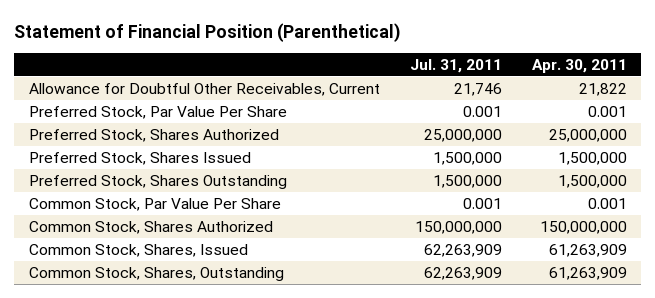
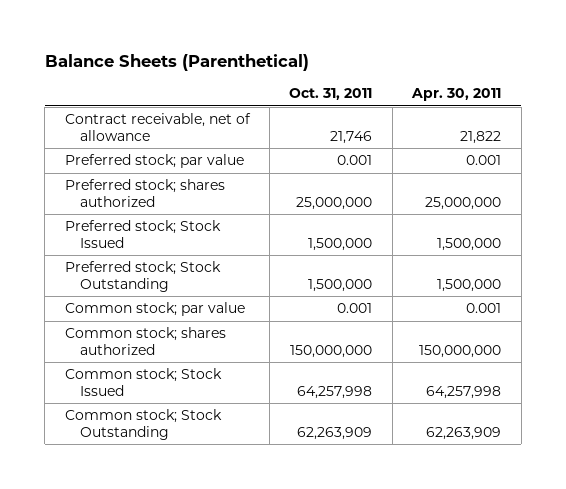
[13,22,401,42] Statement of Financial Position (Parenthetical) -> [44,53,309,71] Balance Sheets (Parenthetical)
[409,58,502,73] Jul. 31, 2011 -> none
none -> [289,88,373,101] Oct. 31, 2011
[28,82,380,96] Allowance for Doubtful Other Receivables, Current -> [64,113,251,141] Contract receivable, net of allowance
[28,105,287,119] Preferred Stock, Par Value Per Share -> [64,154,244,169] Preferred stock; par value
[28,128,279,142] Preferred Stock, Shares Authorized -> [64,179,225,207] Preferred stock; shares authorized
[28,151,251,165] Preferred Stock, Shares Issued -> [64,220,221,248] Preferred stock; Stock Issued
[28,174,287,189] Preferred Stock, Shares Outstanding -> [64,261,221,292] Preferred stock; Stock Outstanding
[28,197,281,211] Common Stock, Par Value Per Share -> [64,302,245,317] Common stock; par value
[28,220,273,234] Common Stock, Shares Authorized -> [64,327,226,355] Common stock; shares authorized
[28,243,248,257] Common Stock, Shares, Issued -> [64,368,222,396] Common stock; Stock Issued
[548,243,627,257] 61,263,909 -> [426,385,502,399] 64,257,998
[28,266,284,281] Common Stock, Shares, Outstanding -> [64,409,222,440] Common stock; Stock Outstanding
[548,266,627,280] 61,263,909 -> [426,426,502,440] 62,263,909

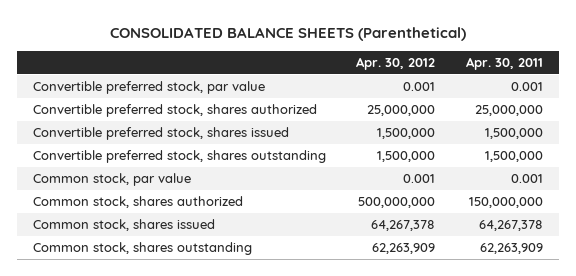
[44,53,309,71] Balance Sheets (Parenthetical) -> [109,26,466,41] CONSOLIDATED BALANCE SHEETS (Parenthetical)
[289,88,373,101] Oct. 31, 2011 -> none
none -> [356,56,436,70] Apr. 30, 2012
[64,113,251,141] Contract receivable, net of allowance -> none
[64,154,244,169] Preferred stock; par value -> [32,81,265,95] Convertible preferred stock, par value
[64,179,225,207] Preferred stock; shares authorized -> [32,104,317,118] Convertible preferred stock, shares authorized
[64,220,221,248] Preferred stock; Stock Issued -> [32,127,289,141] Convertible preferred stock, shares issued
[64,261,221,292] Preferred stock; Stock Outstanding -> [32,150,326,164] Convertible preferred stock, shares outstanding
[64,302,245,317] Common stock; par value -> [32,173,191,187] Common stock, par value
[64,327,226,355] Common stock; shares authorized -> [32,196,243,209] Common stock, shares authorized
[64,368,222,396] Common stock; Stock Issued -> [32,219,215,232] Common stock, shares issued
[426,385,502,399] 64,257,998 -> [479,220,544,232] 64,267,378
[64,409,222,440] Common stock; Stock Outstanding -> [32,242,252,256] Common stock, shares outstanding

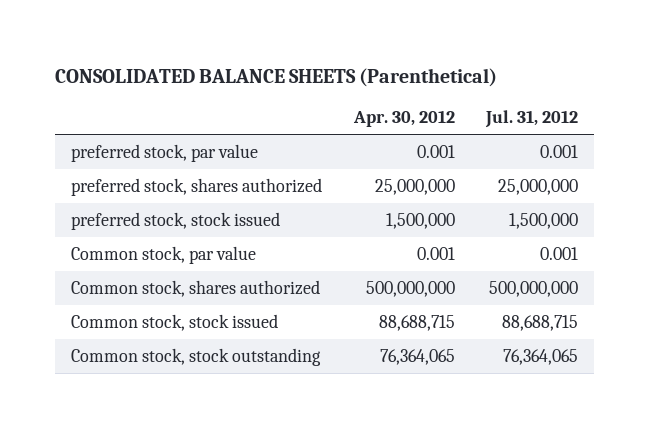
[466,56,544,70] Apr. 30, 2011 -> none
none -> [484,110,578,129] Jul. 31, 2012
[32,150,326,164] Convertible preferred stock, shares outstanding -> none
[32,81,265,95] Convertible preferred stock, par value -> [71,144,259,163] preferred stock, par value
[32,104,317,118] Convertible preferred stock, shares authorized -> [71,178,323,197] preferred stock, shares authorized
[32,127,289,141] Convertible preferred stock, shares issued -> [71,212,281,231] preferred stock, stock issued
[32,219,215,232] Common stock, shares issued -> [71,314,279,332] Common stock, stock issued
[371,220,436,232] 64,267,378 -> [378,315,455,332] 88,688,715
[32,242,252,256] Common stock, shares outstanding -> [71,348,322,367] Common stock, stock outstanding
[372,243,436,255] 62,263,909 -> [379,349,455,366] 76,364,065

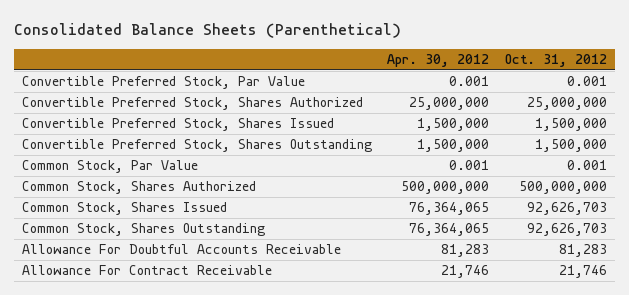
[55,67,498,87] CONSOLIDATED BALANCE SHEETS (Parenthetical) -> [13,23,401,39] Consolidated Balance Sheets (Parenthetical)
[484,110,578,129] Jul. 31, 2012 -> none
none -> [505,53,608,67] Oct. 31, 2012
[71,144,259,163] preferred stock, par value -> [21,76,305,90] Convertible Preferred Stock, Par Value
[71,178,323,197] preferred stock, shares authorized -> [21,97,363,111] Convertible Preferred Stock, Shares Authorized
[71,212,281,231] preferred stock, stock issued -> [21,118,334,132] Convertible Preferred Stock, Shares Issued
none -> [21,139,372,153] Convertible Preferred Stock, Shares Outstanding
[71,246,257,265] Common stock, par value -> [21,160,198,174] Common Stock, Par Value
[71,280,321,298] Common stock, shares authorized -> [21,181,256,195] Common Stock, Shares Authorized
[71,314,279,332] Common stock, stock issued -> [21,202,227,216] Common Stock, Shares Issued
[378,315,455,332] 88,688,715 -> [409,202,490,216] 76,364,065
[71,348,322,367] Common stock, stock outstanding -> [21,223,265,237] Common Stock, Shares Outstanding
none -> [21,244,341,255] Allowance For Doubtful Accounts Receivable
none -> [21,265,272,276] Allowance For Contract Receivable

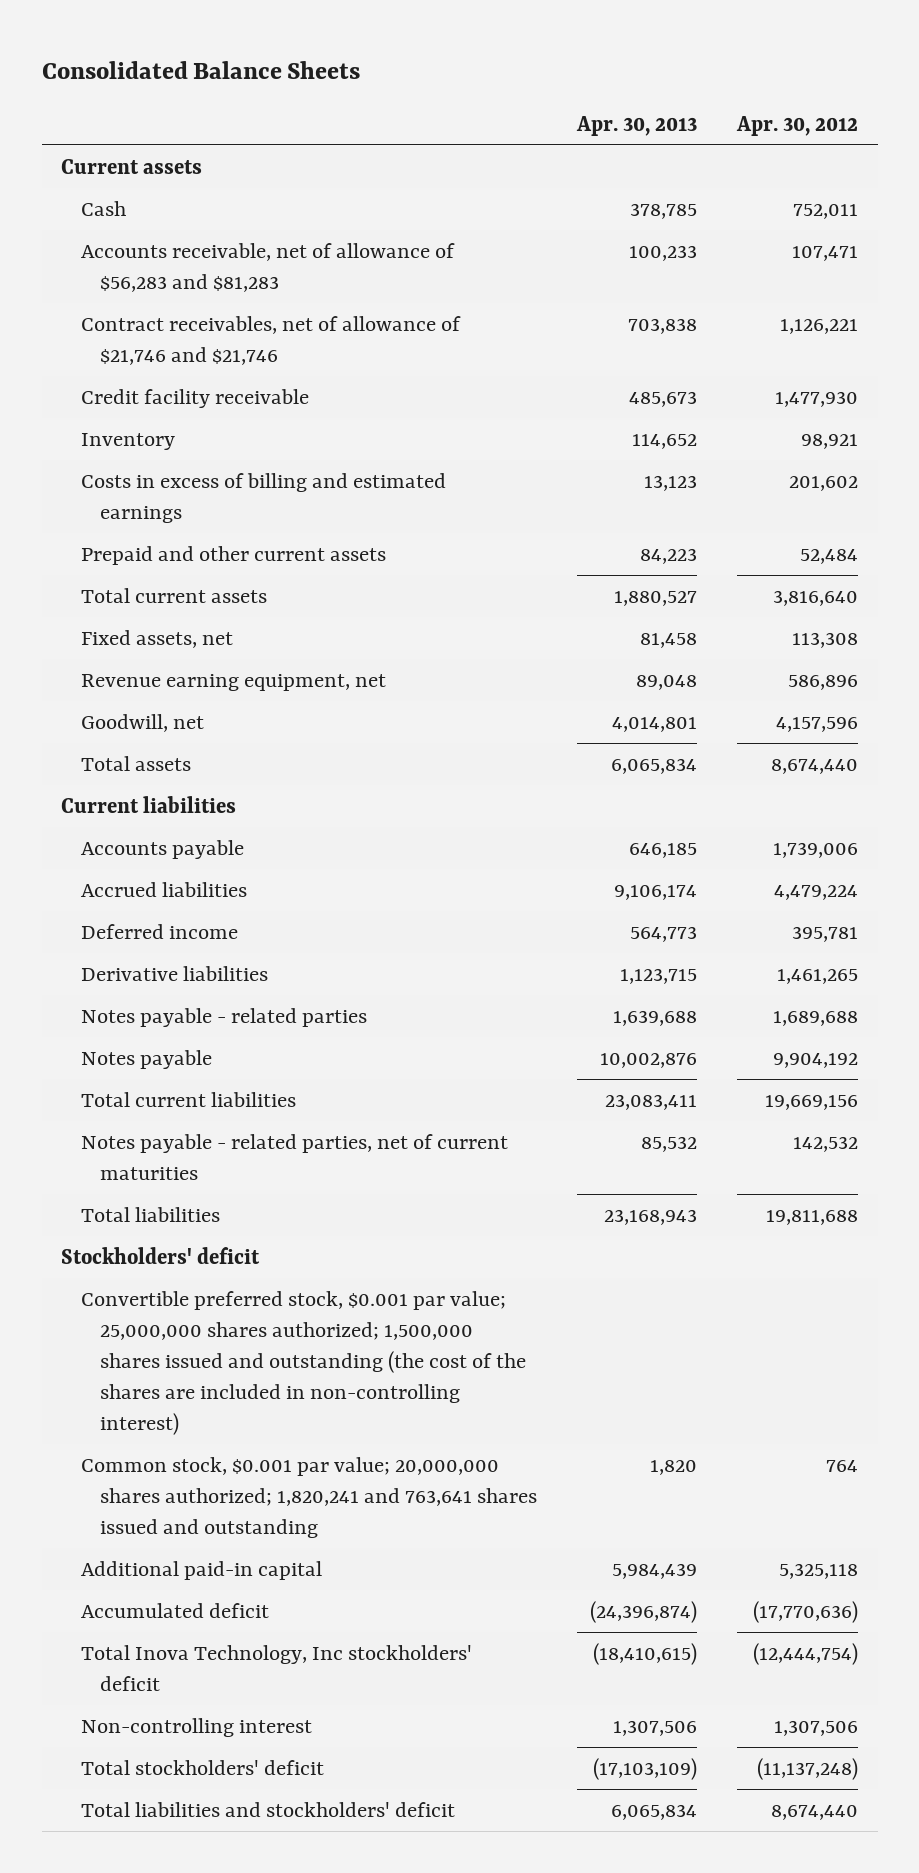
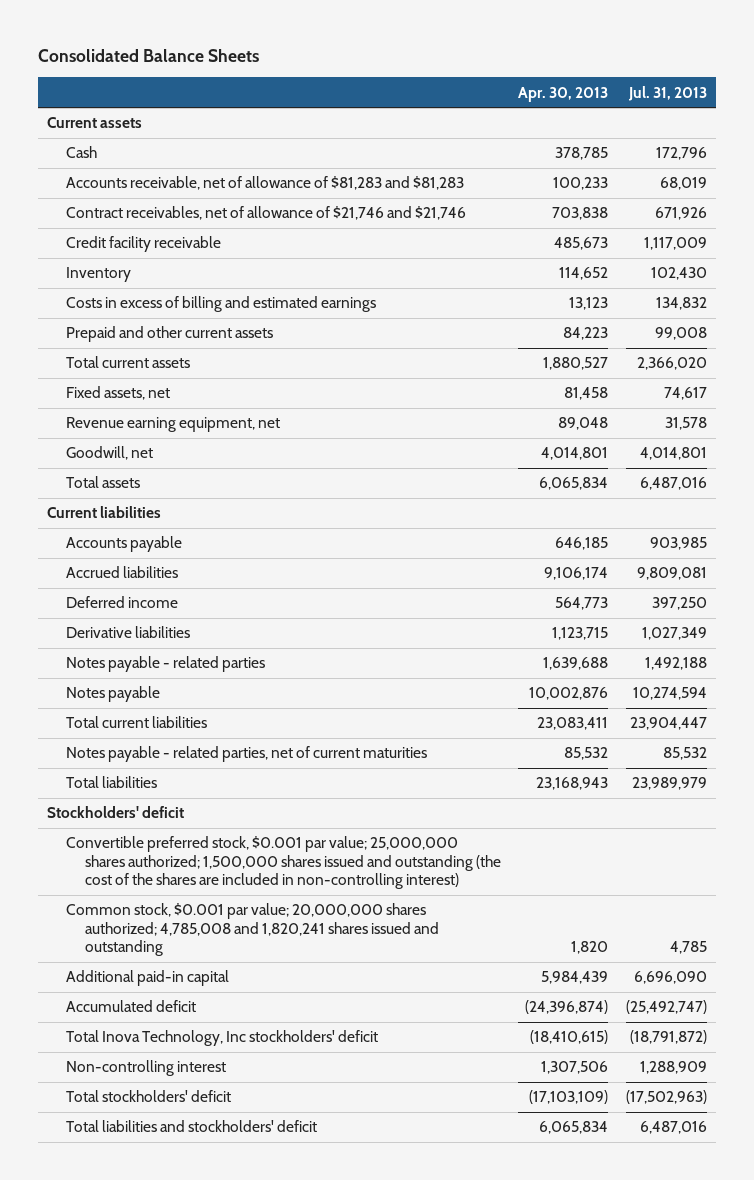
[735,115,858,136] Apr. 30, 2012 -> none
none -> [628,85,708,101] Jul. 31, 2013
[80,242,455,292] Accounts receivable, net of allowance of $56,283 and $81,283 -> [65,176,464,191] Accounts receivable, net of allowance of $81,283 and $81,283
[80,1456,538,1538] Common stock, $0.001 par value; 20,000,000 shares authorized; 1,820,241 and 763,641 shares issued and outstanding -> [65,903,439,957] Common stock, $0.001 par value; 20,000,000 shares authorized; 4,785,008 and 1,820,241 shares issued and outstanding

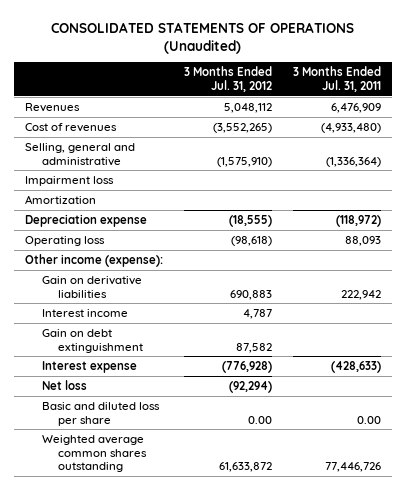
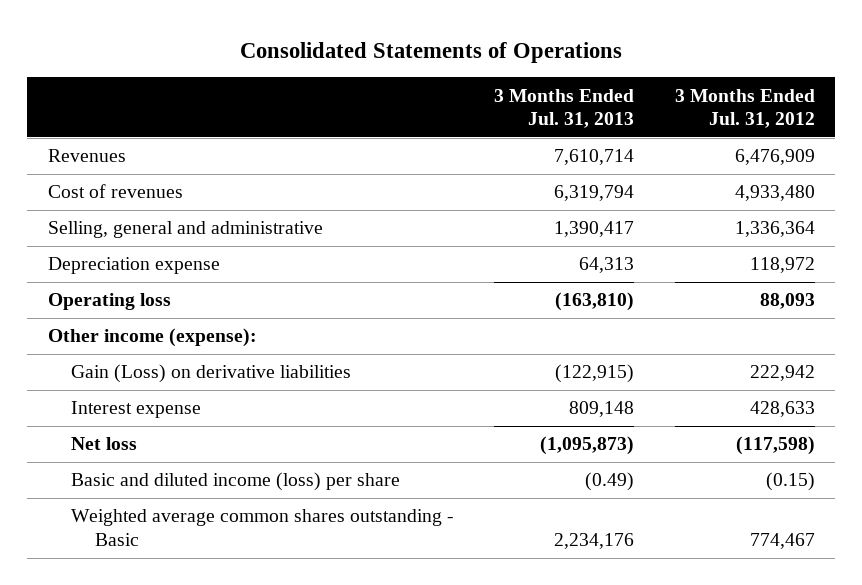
[51,21,355,54] CONSOLIDATED STATEMENTS OF OPERATIONS (Unaudited) -> [240,41,623,63] Consolidated Statements of Operations
[293,66,382,92] 3 Months Ended Jul. 31, 2011 -> none
none -> [494,88,635,129] 3 Months Ended Jul. 31, 2013
[25,175,115,186] Impairment loss -> none
[25,194,97,204] Amortization -> none
[224,102,273,113] 5,048,112 -> [734,149,815,166] 6,476,909
[213,122,273,133] (3,552,265) -> [734,185,815,202] 4,933,480
[217,156,273,167] (1,575,910) -> [734,221,815,238] 1,336,364
[229,214,273,227] (18,555) -> [749,257,815,274] 118,972
[231,235,273,246] (98,618) -> [759,293,815,310] 88,093
[41,308,128,317] Interest income -> none
[41,328,144,353] Gain on debt extinguishment -> none
[41,275,142,298] Gain on derivative liabilities -> [71,364,352,384] Gain (Loss) on derivative liabilities
[230,289,273,300] 690,883 -> [749,365,815,382] 222,942
[222,360,273,373] (776,928) -> [749,401,815,418] 428,633
[229,380,273,393] (92,294) -> [735,436,815,456] (117,598)
[41,401,160,426] Basic and diluted loss per share -> [71,472,401,492] Basic and diluted income (loss) per share
[248,415,273,424] 0.00 -> [765,472,815,492] (0.15)
[41,434,148,473] Weighted average common shares outstanding -> [71,509,455,546] Weighted average common shares outstanding - Basic
[219,462,273,473] 61,633,872 -> [749,532,815,549] 774,467

